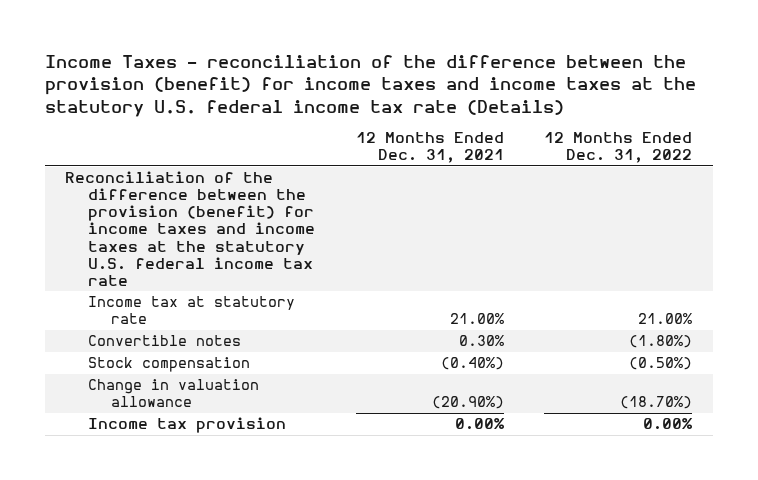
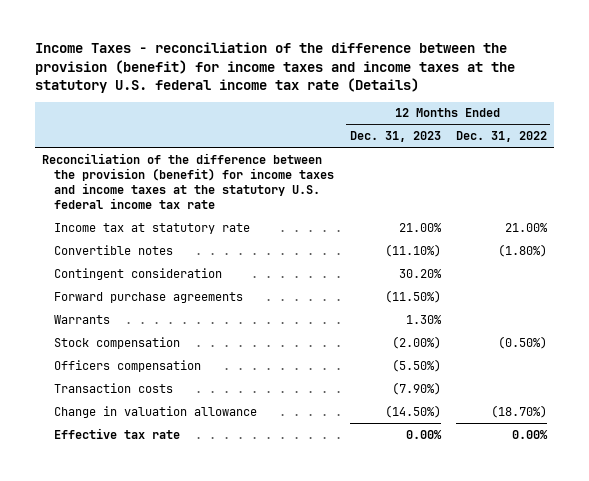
[355,132,504,164] 12 Months Ended Dec. 31, 2021 -> none
none -> [349,131,441,143] Dec. 31, 2023
none -> [54,267,223,280] Contingent consideration
none -> [54,291,244,303] Forward purchase agreements
none -> [54,314,111,324] Warrants
none -> [54,359,202,372] Officers compensation
none -> [54,382,174,393] Transaction costs
[88,417,287,434] Income tax provision -> [54,427,181,439] Effective tax rate

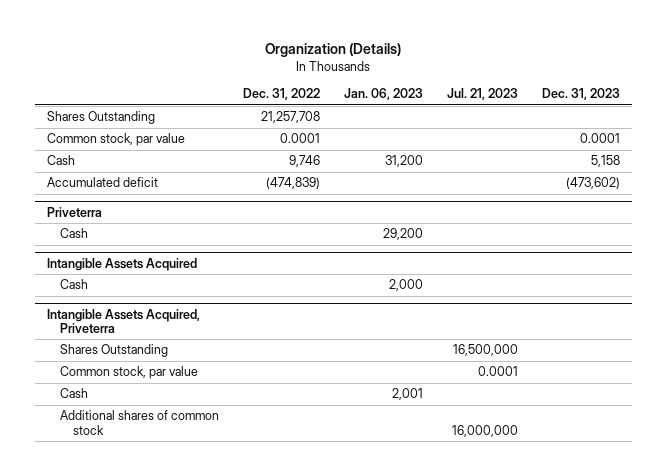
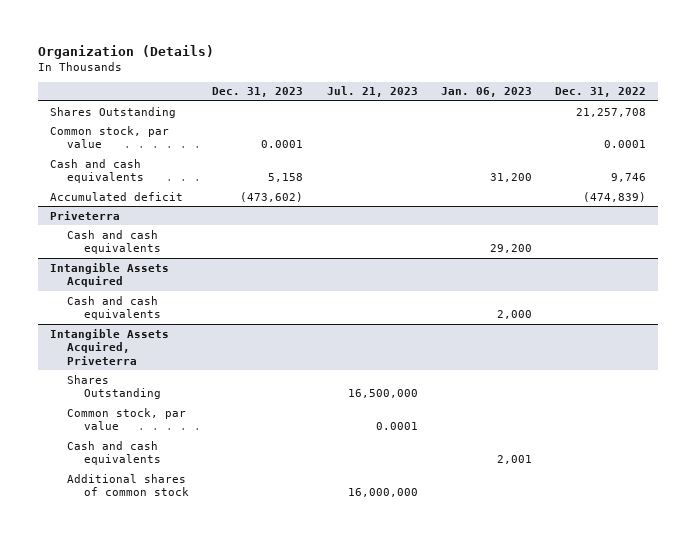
[46,155,75,166] Cash -> [49,158,144,184] Cash and cash equivalents
[59,228,88,239] Cash -> [66,229,162,255] Cash and cash equivalents
[59,279,88,290] Cash -> [66,295,162,321] Cash and cash equivalents
[59,388,88,399] Cash -> [66,440,162,466] Cash and cash equivalents

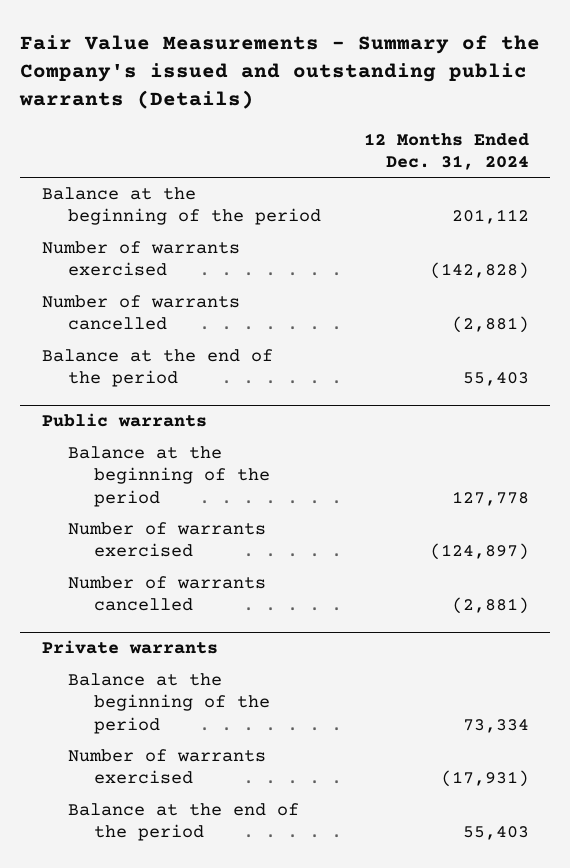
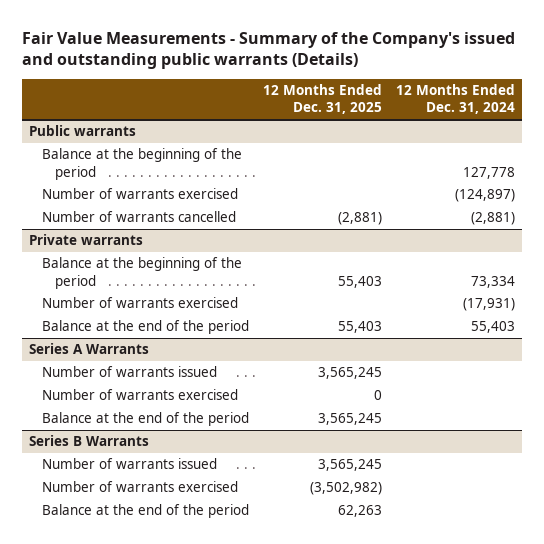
none -> [263,84,383,115] 12 Months Ended Dec. 31, 2025
[41,187,321,226] Balance at the beginning of the period -> none
[41,241,240,277] Number of warrants exercised -> none
[41,295,240,331] Number of warrants cancelled -> none
[41,349,273,388] Balance at the end of the period -> none
none -> [29,343,150,355] Series A Warrants
none -> [42,366,218,378] Number of warrants issued
none -> [42,389,239,401] Number of warrants exercised
none -> [42,412,250,427] Balance at the end of the period
none -> [29,435,150,447] Series B Warrants
none -> [42,458,218,470] Number of warrants issued
none -> [42,481,239,493] Number of warrants exercised
none -> [42,504,250,519] Balance at the end of the period

